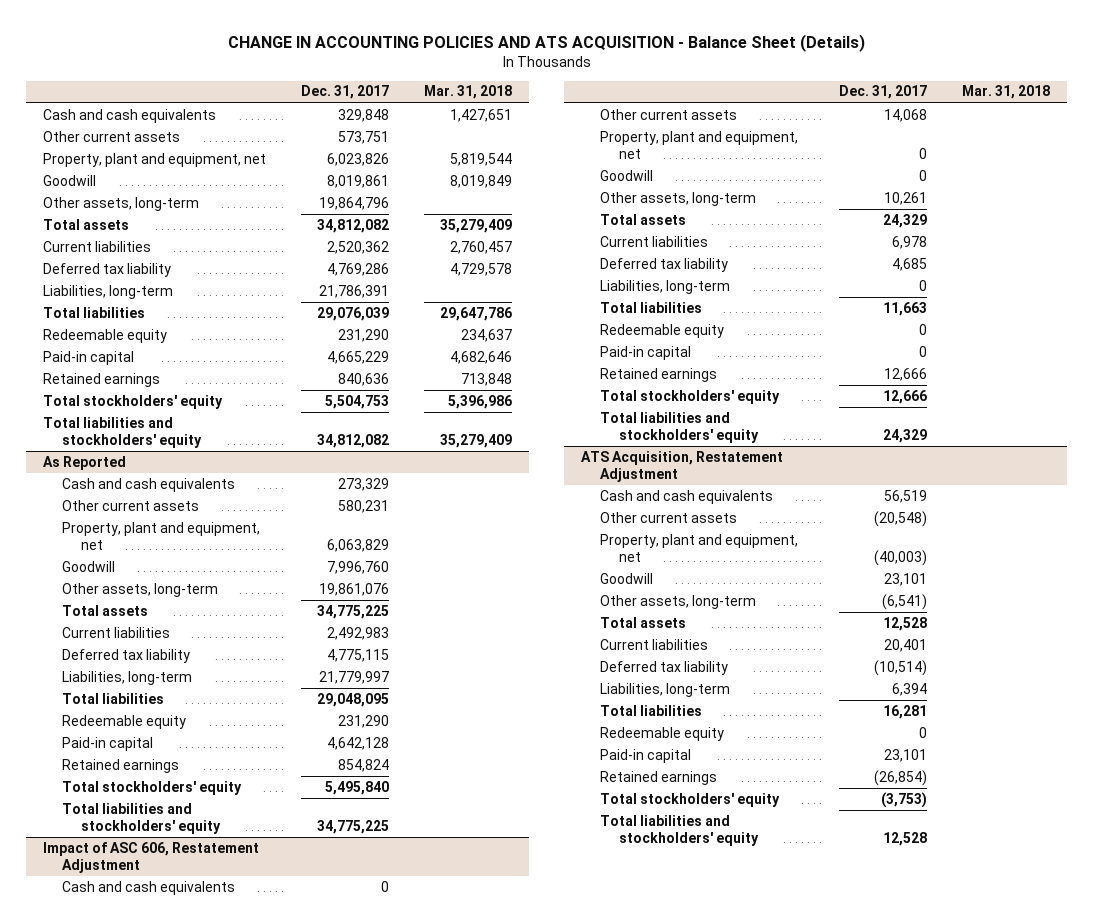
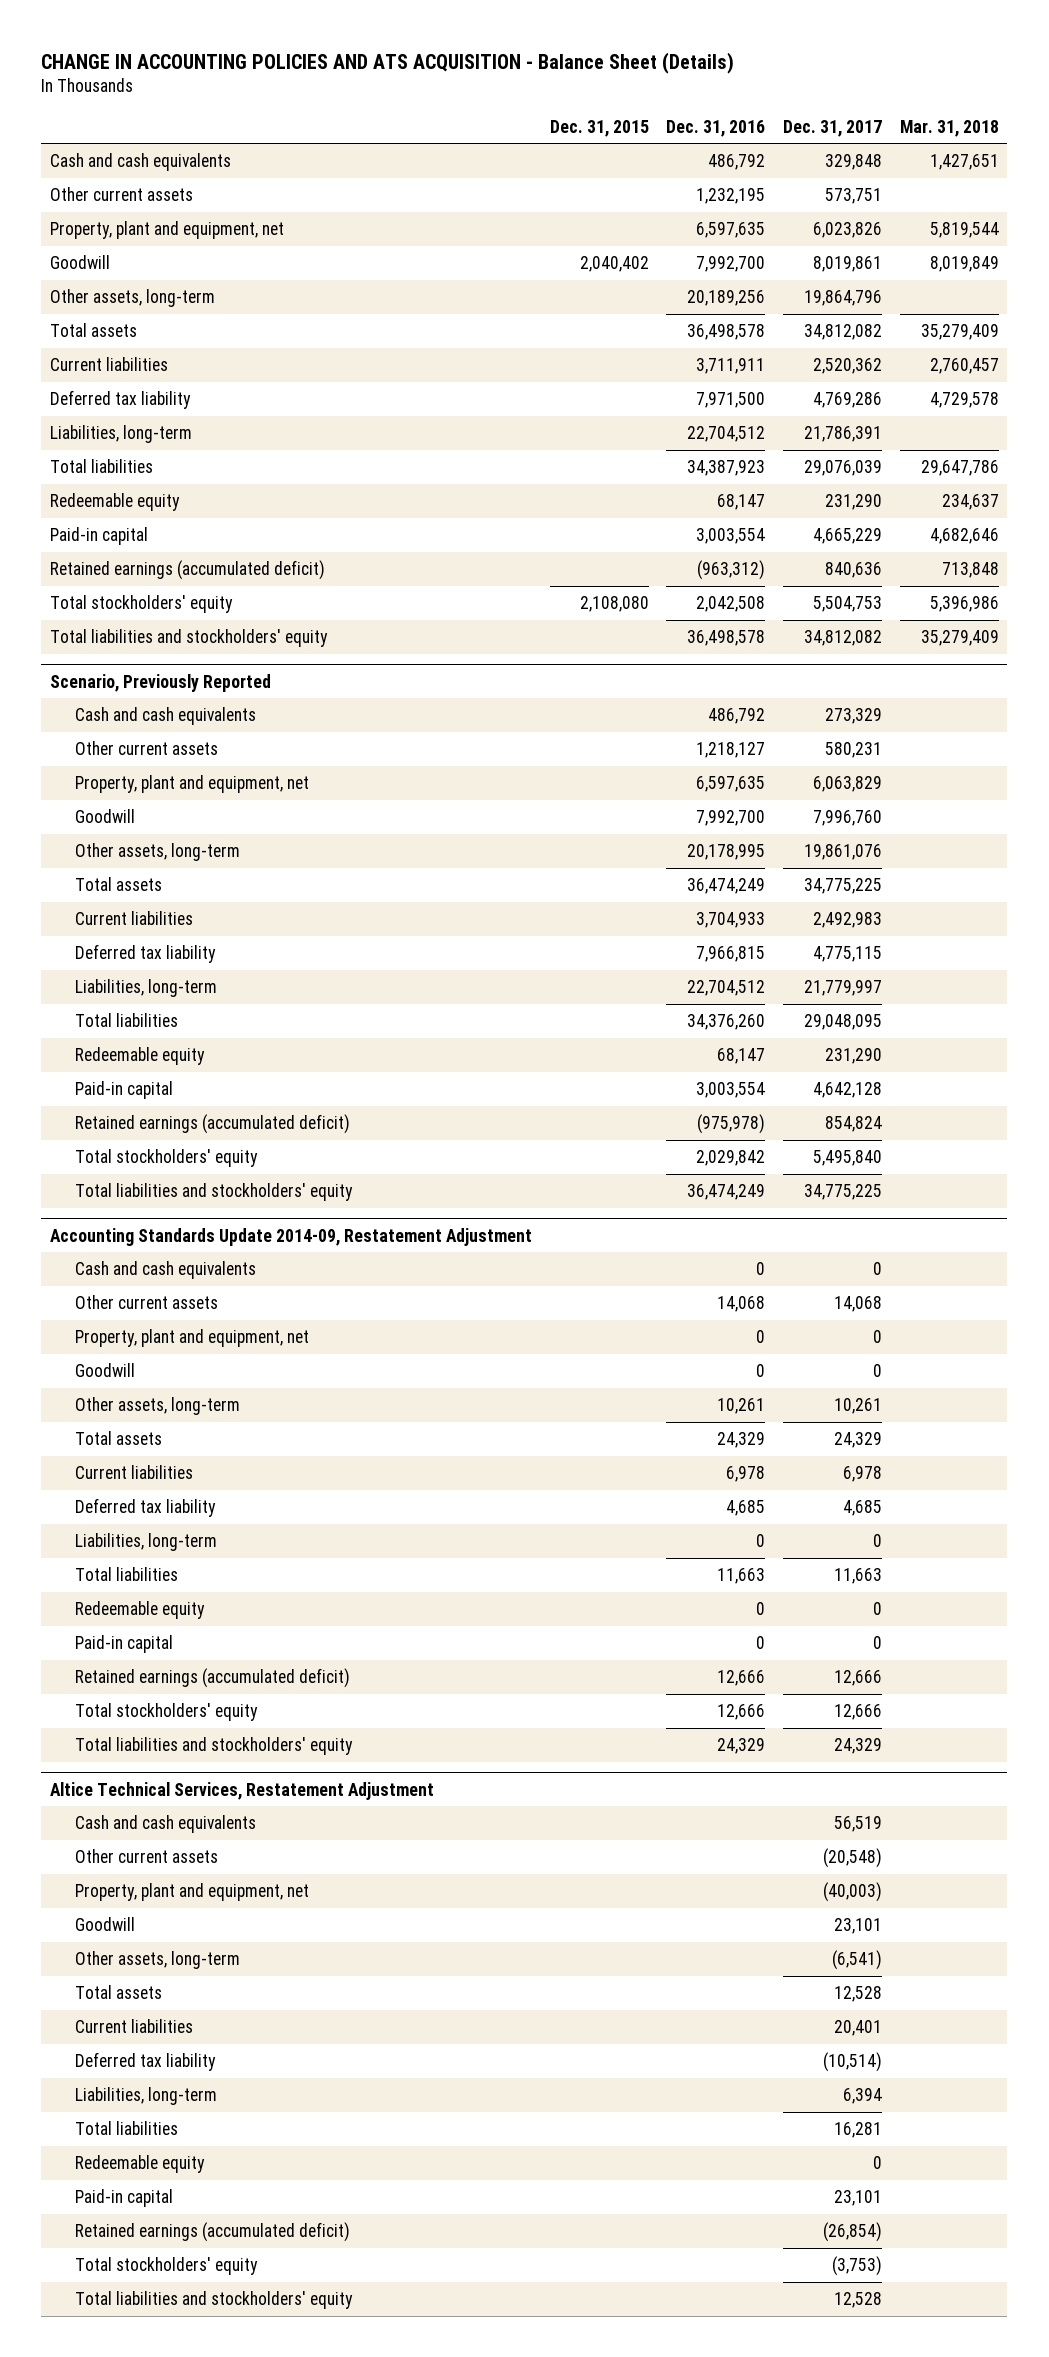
none -> [549,119,649,137] Dec. 31, 2015
none -> [666,119,766,137] Dec. 31, 2016
[43,372,161,387] Retained earnings -> [50,560,326,581] Retained earnings (accumulated deficit)
[43,455,127,470] As Reported -> [50,673,272,692] Scenario, Previously Reported
[62,758,180,773] Retained earnings -> [75,1114,351,1135] Retained earnings (accumulated deficit)
[43,841,260,873] Impact of ASC 606, Restatement Adjustment -> none
none -> [50,1227,533,1246] Accounting Standards Update 2014-09, Restatement Adjustment
[600,367,718,382] Retained earnings -> [75,1668,351,1689] Retained earnings (accumulated deficit)
[581,450,784,482] ATS Acquisition, Restatement Adjustment -> none
none -> [50,1781,435,1800] Altice Technical Services, Restatement Adjustment
[600,770,718,785] Retained earnings -> [75,2222,351,2243] Retained earnings (accumulated deficit)

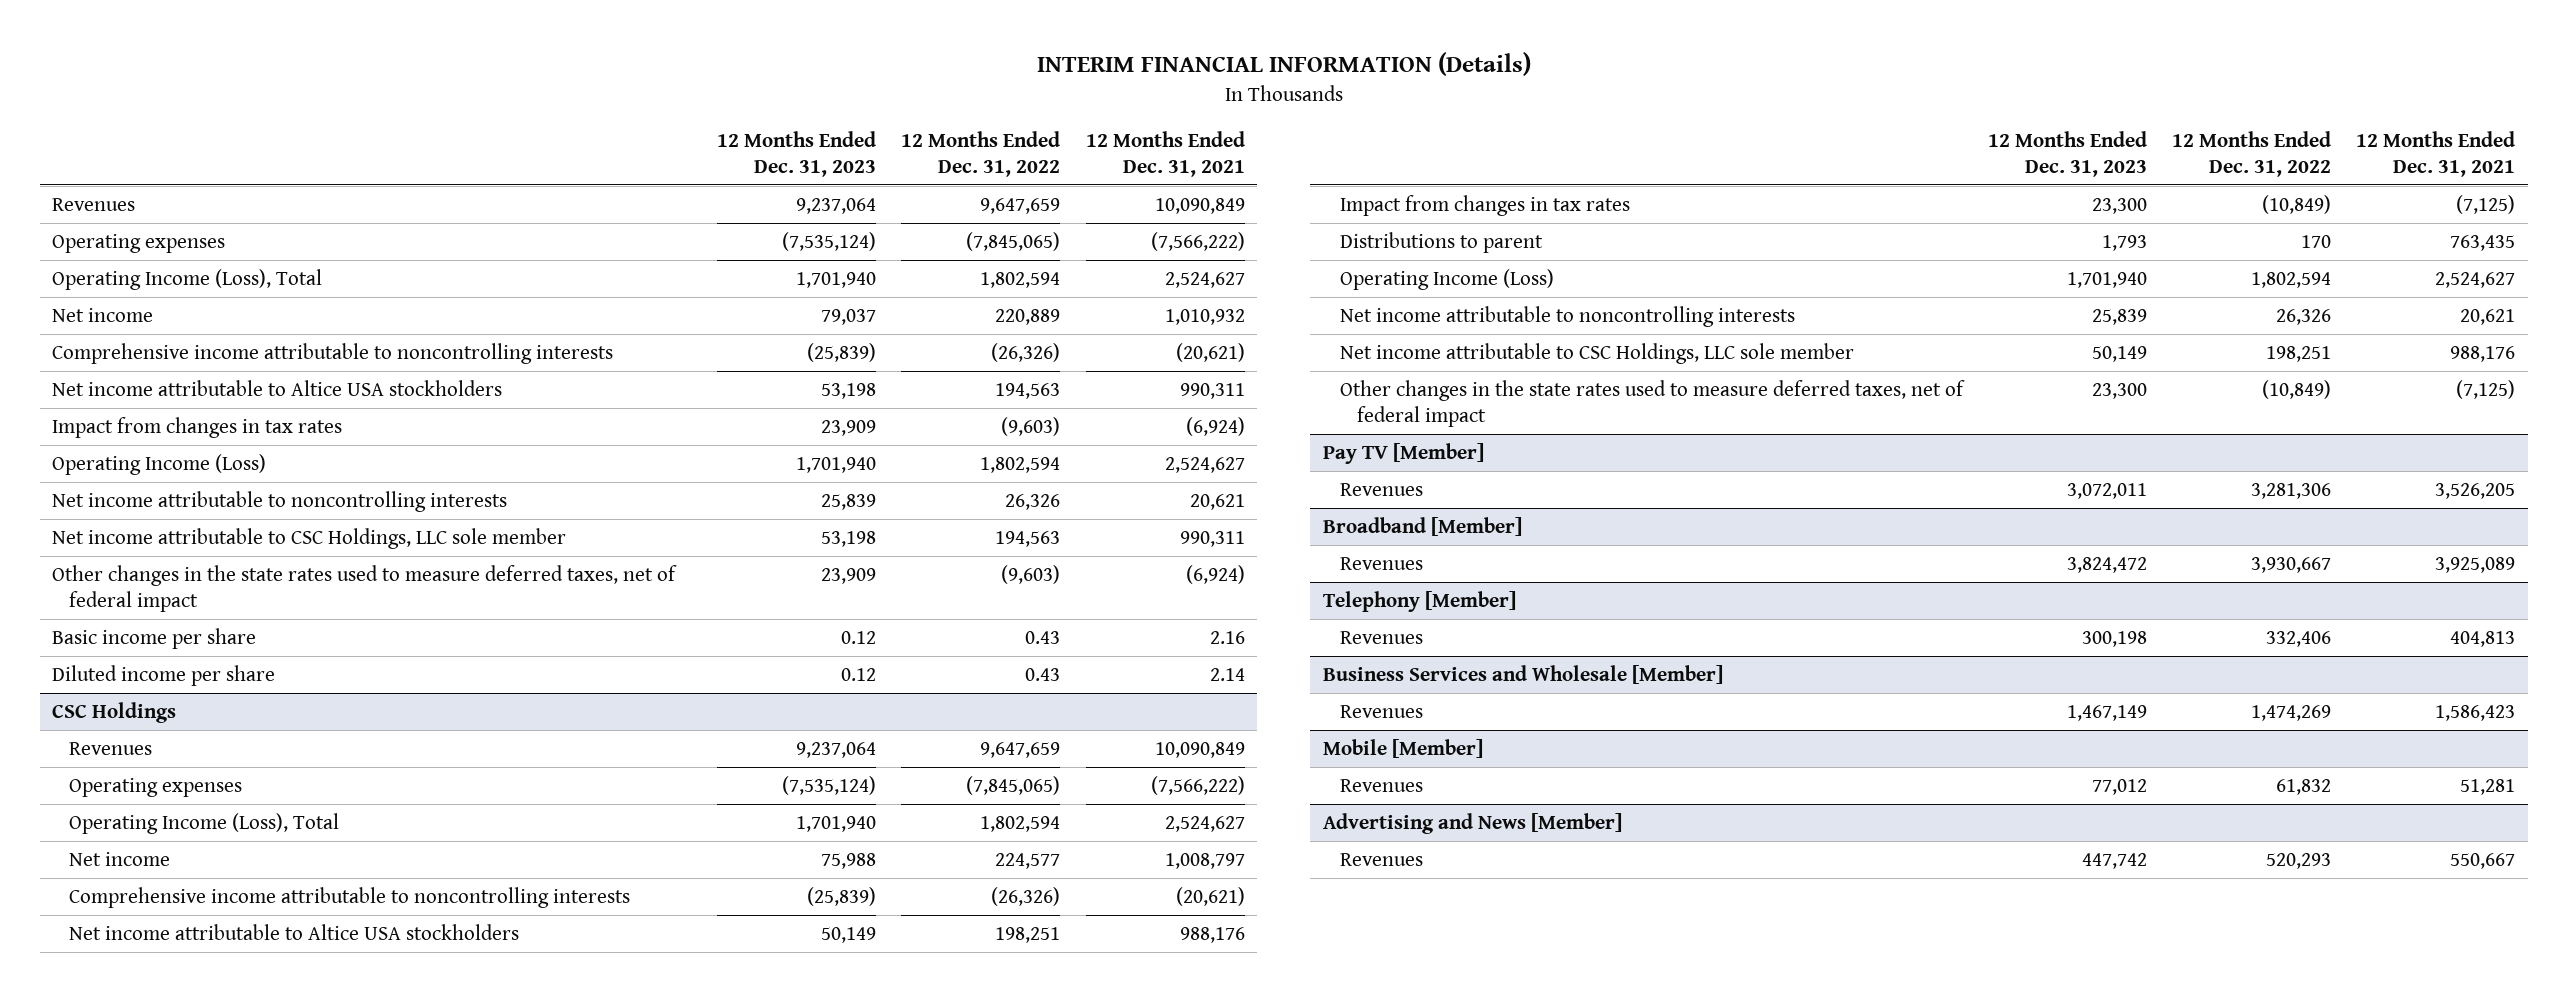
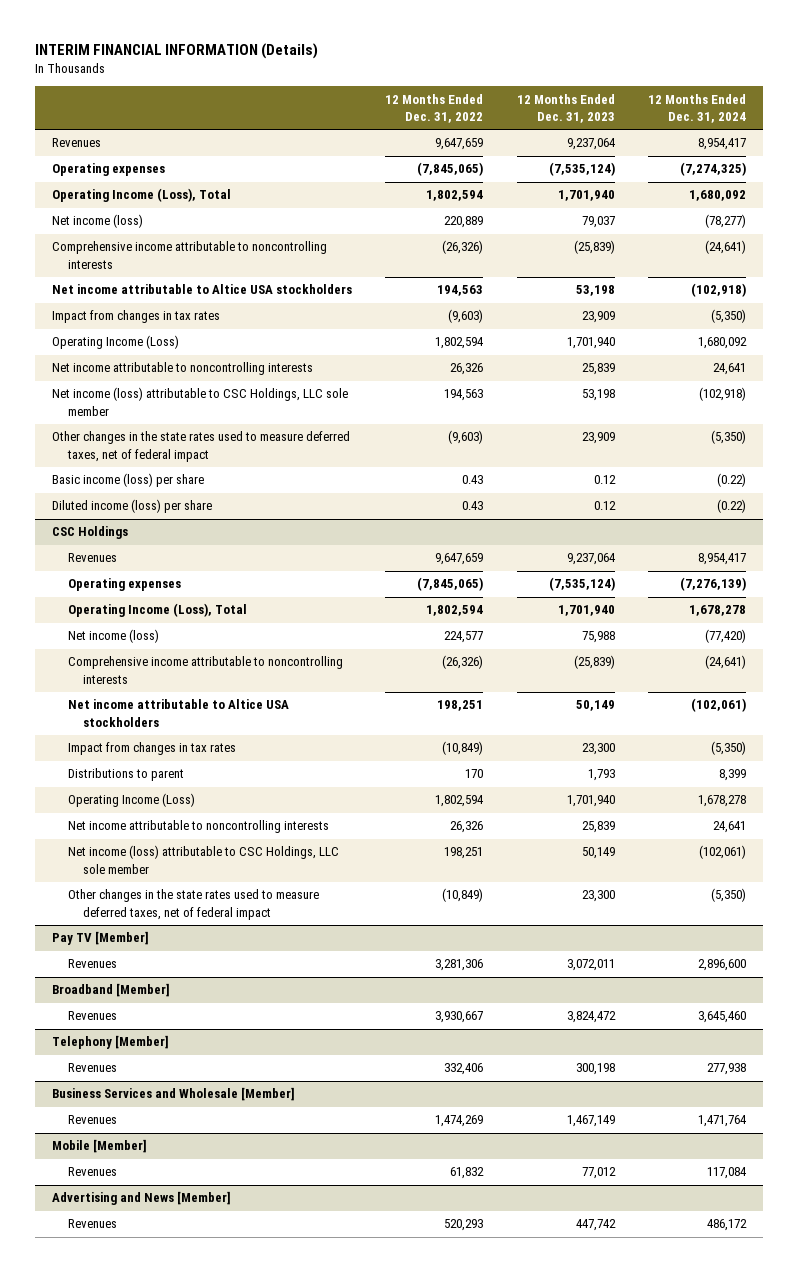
[1085,131,1245,178] 12 Months Ended Dec. 31, 2021 -> none
none -> [648,93,747,123] 12 Months Ended Dec. 31, 2024
[52,307,154,322] Net income -> [51,214,143,229] Net income (loss)
[52,527,567,549] Net income attributable to CSC Holdings, LLC sole member -> [51,387,348,416] Net income (loss) attributable to CSC Holdings, LLC sole member
[52,627,257,649] Basic income per share -> [51,473,204,488] Basic income (loss) per share
[52,664,276,686] Diluted income per share -> [51,499,212,514] Diluted income (loss) per share
[69,851,171,866] Net income -> [67,629,159,644] Net income (loss)
[1339,342,1854,364] Net income attributable to CSC Holdings, LLC sole member -> [67,845,339,874] Net income (loss) attributable to CSC Holdings, LLC sole member

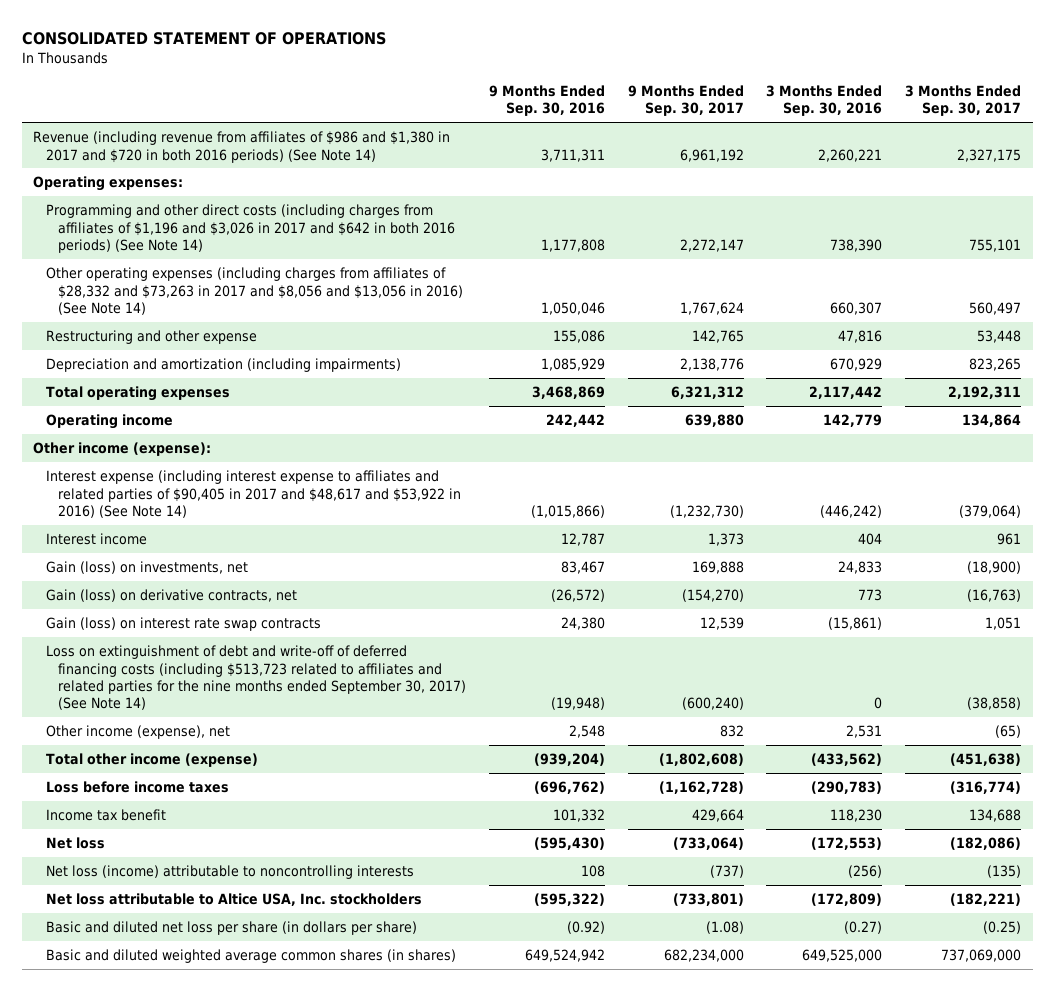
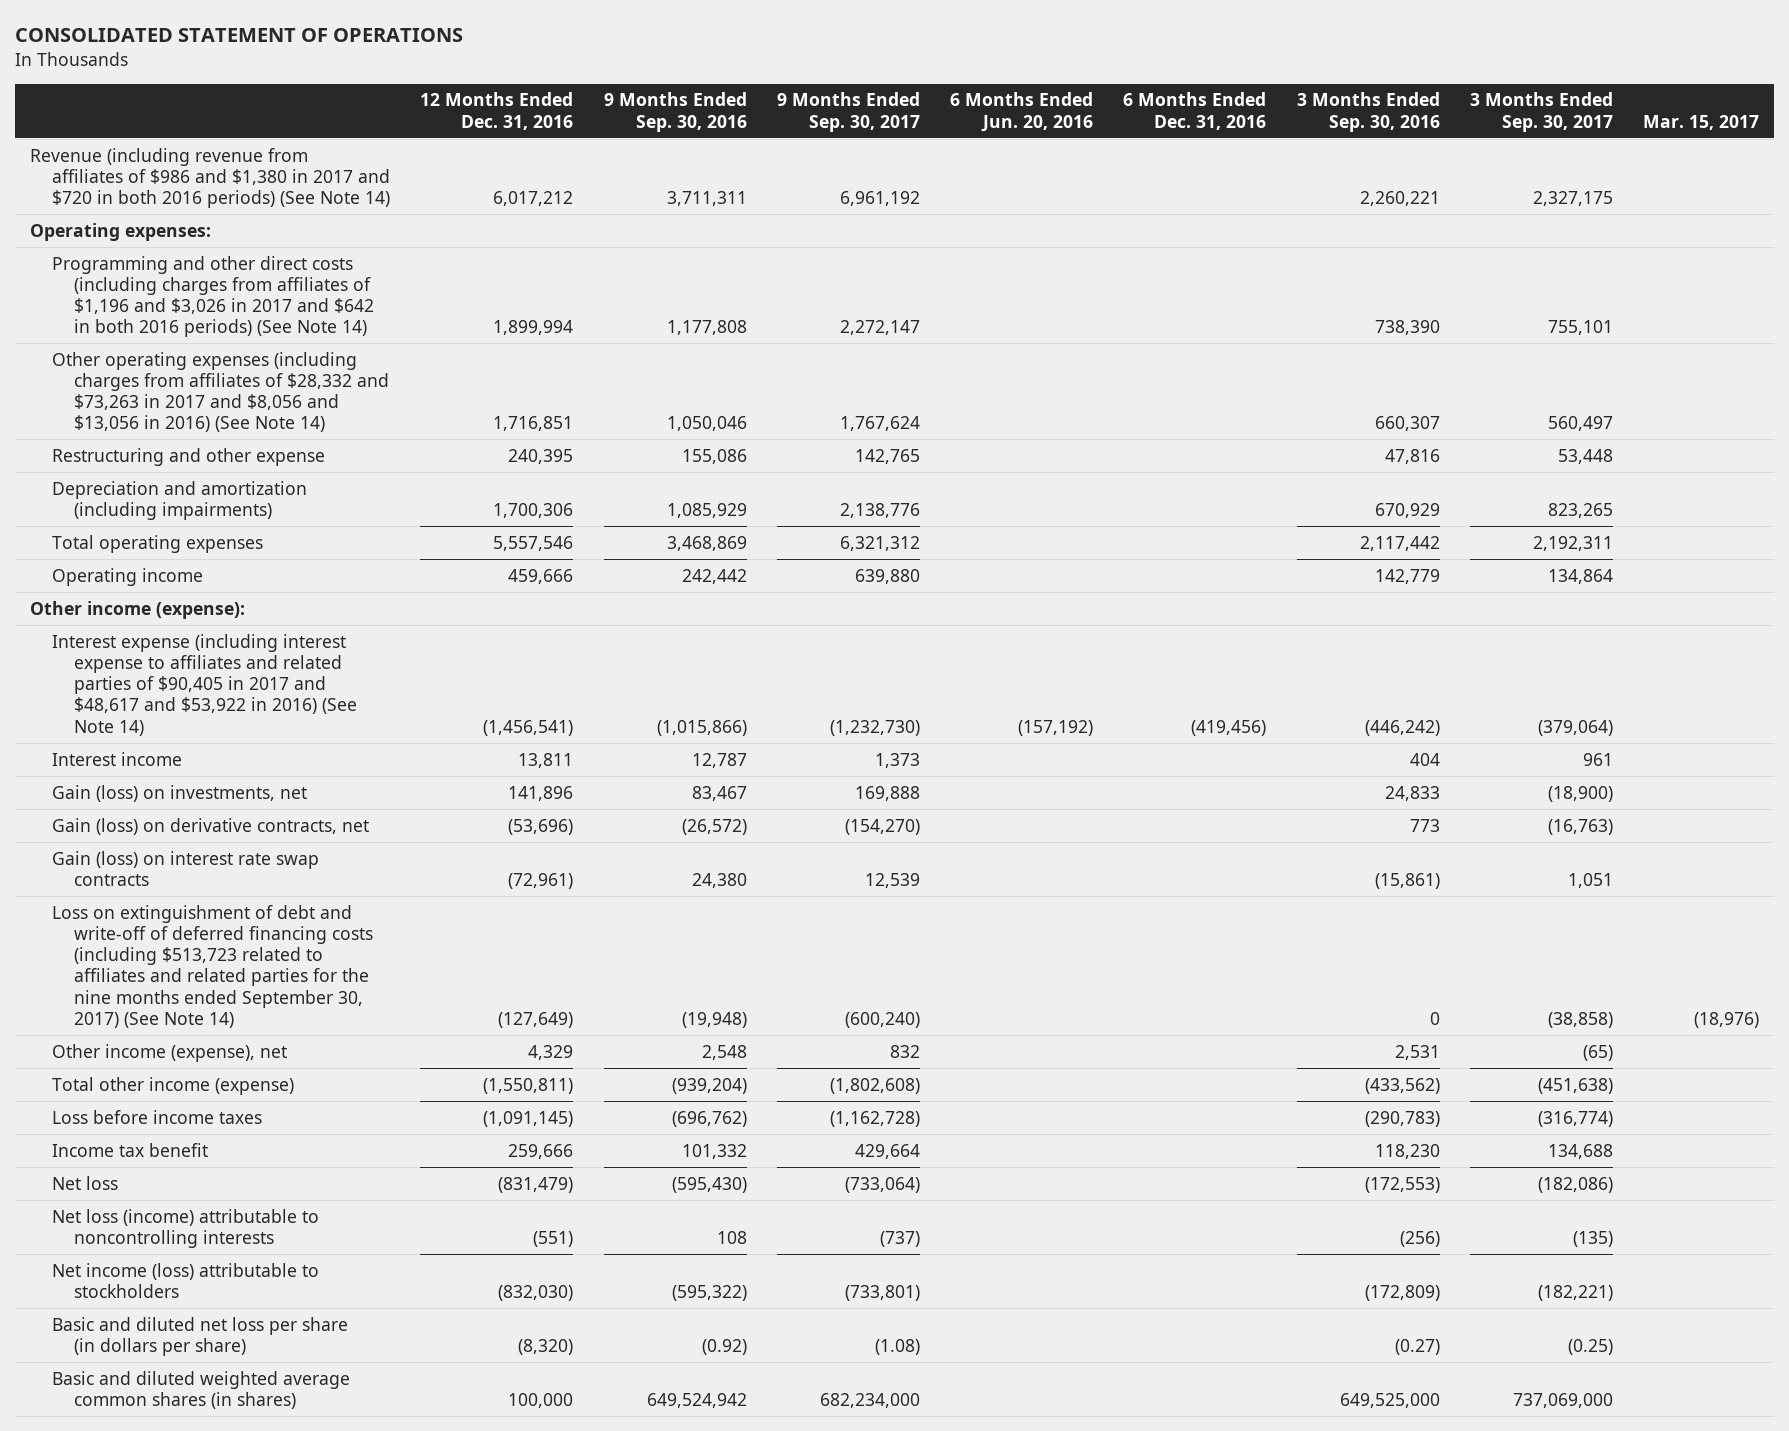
none -> [420,92,574,130] 12 Months Ended Dec. 31, 2016
none -> [950,92,1094,132] 6 Months Ended Jun. 20, 2016
none -> [1123,92,1267,130] 6 Months Ended Dec. 31, 2016
none -> [1643,114,1760,130] Mar. 15, 2017
[45,893,422,907] Net loss attributable to Altice USA, Inc. stockholders -> [52,1262,320,1298] Net income (loss) attributable to stockholders

